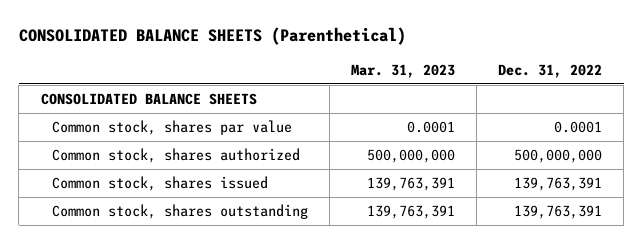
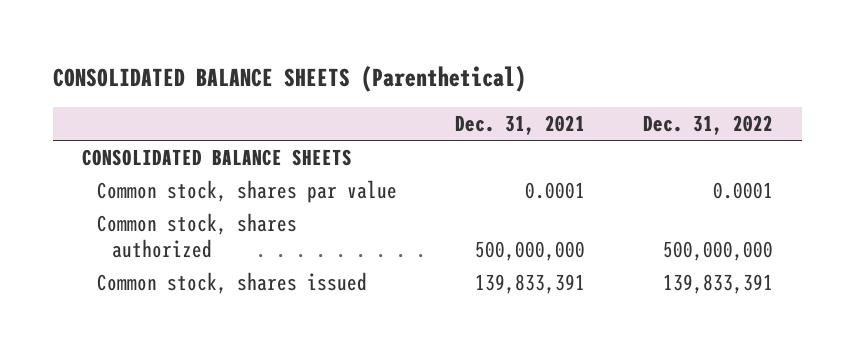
[350,63,455,78] Mar. 31, 2023 -> none
none -> [455,115,586,136] Dec. 31, 2021
[51,204,308,220] Common stock, shares outstanding -> none
[513,177,602,192] 139,763,391 -> [663,273,774,294] 139,833,391

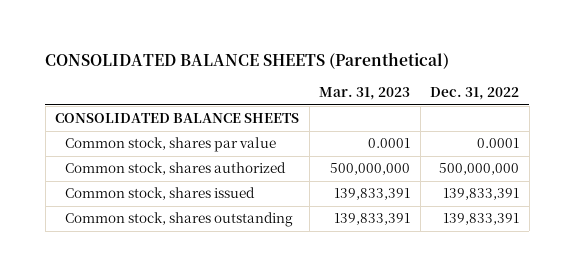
[455,115,586,136] Dec. 31, 2021 -> none
none -> [319,87,411,101] Mar. 31, 2023
none -> [65,212,294,228] Common stock, shares outstanding

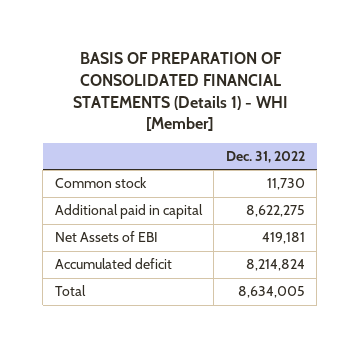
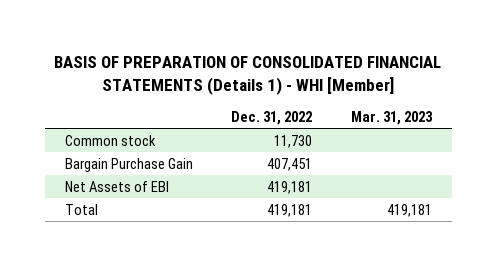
none -> [351,111,434,126] Mar. 31, 2023
[54,204,203,220] Additional paid in capital -> none
none -> [64,157,193,172] Bargain Purchase Gain
[54,258,172,270] Accumulated deficit -> none
[237,286,305,299] 8,634,005 -> [267,203,313,217] 419,181

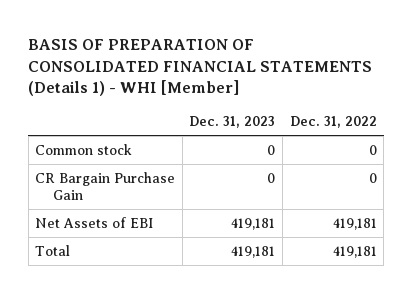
[351,111,434,126] Mar. 31, 2023 -> none
none -> [189,116,276,129] Dec. 31, 2023
[274,134,313,148] 11,730 -> [368,144,377,155] 0
[64,157,193,172] Bargain Purchase Gain -> [35,171,176,200] CR Bargain Purchase Gain
[267,157,313,171] 407,451 -> [368,172,377,183] 0

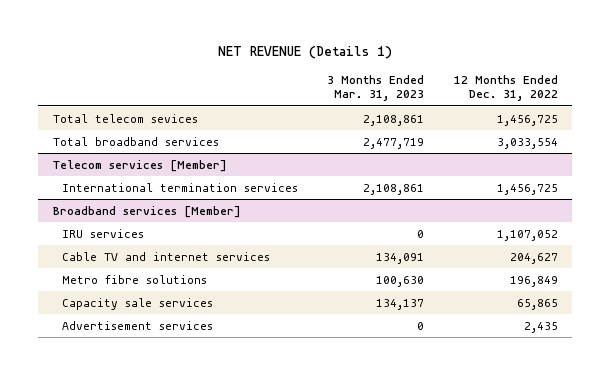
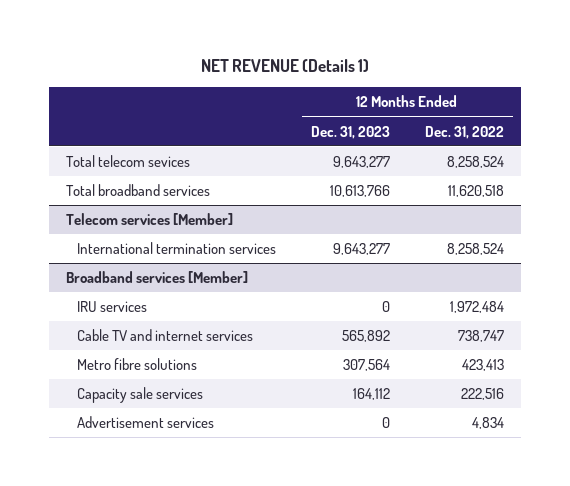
[327,74,425,102] 3 Months Ended Mar. 31, 2023 -> none
none -> [310,125,390,139] Dec. 31, 2023
[496,114,558,126] 1,456,725 -> [446,156,504,169] 8,258,524
[496,137,558,149] 3,033,554 -> [447,185,504,198] 11,620,518
[496,183,558,195] 1,456,725 -> [446,243,504,256] 8,258,524
[496,229,558,241] 1,107,052 -> [449,301,504,314] 1,972,484
[509,252,558,264] 204,627 -> [457,330,504,343] 738,747
[509,275,558,287] 196,849 -> [461,359,504,372] 423,413
[516,298,558,310] 65,865 -> [460,388,504,401] 222,516
[523,321,558,333] 2,435 -> [471,417,504,430] 4,834

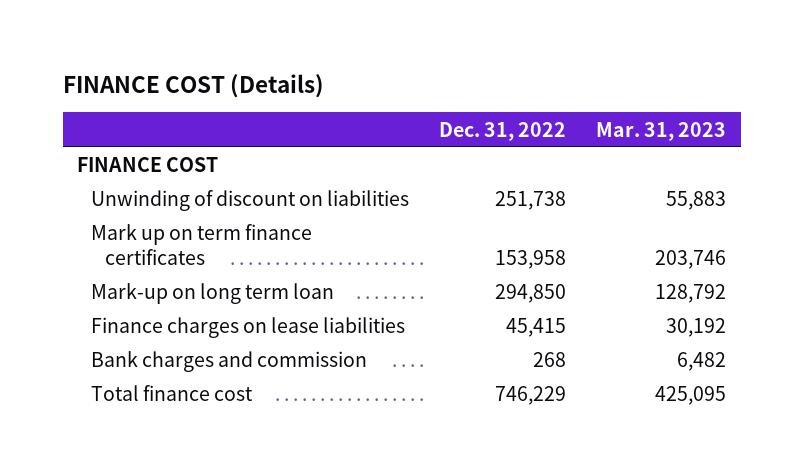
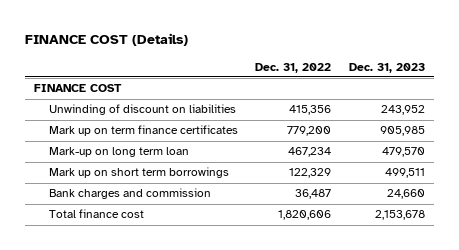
[595,121,726,141] Mar. 31, 2023 -> none
none -> [348,62,425,73] Dec. 31, 2023
[91,317,406,339] Finance charges on lease liabilities -> none
[495,191,567,211] 251,738 -> [289,105,332,116] 415,356
[495,250,567,270] 153,958 -> [287,126,332,137] 779,200
[495,284,567,304] 294,850 -> [288,147,332,158] 467,234
none -> [49,167,230,179] Mark up on short term borrowings
[533,352,567,368] 268 -> [295,189,332,200] 36,487
[495,386,567,406] 746,229 -> [278,210,332,221] 1,820,606

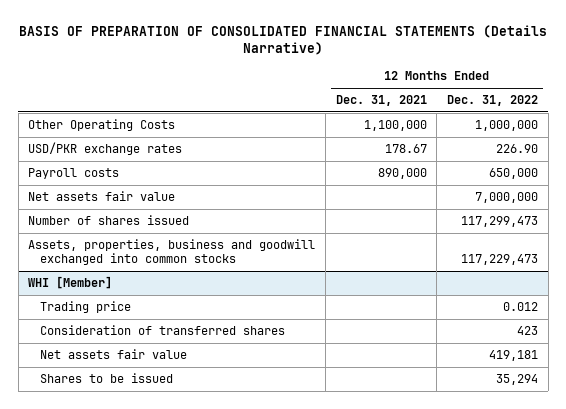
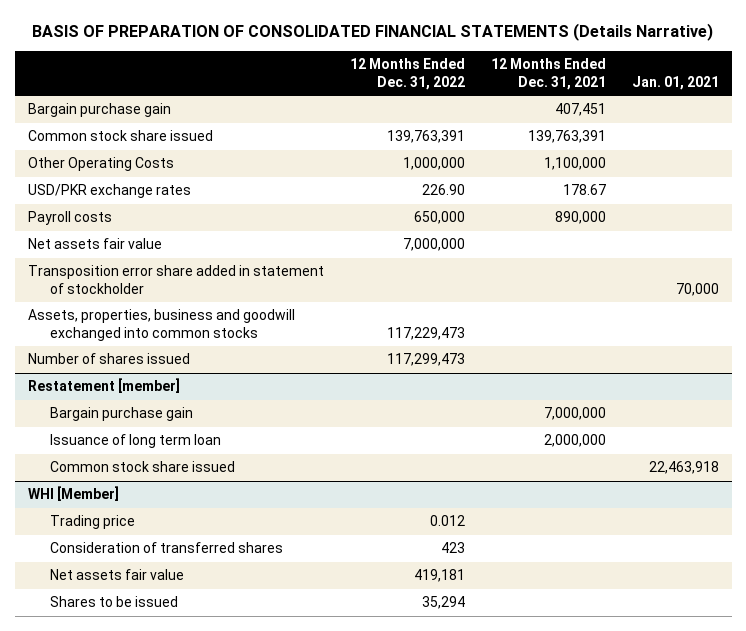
none -> [631,75,719,90] Jan. 01, 2021
none -> [27,103,171,118] Bargain purchase gain
none -> [27,130,213,142] Common stock share issued
none -> [27,265,324,294] Transposition error share added in statement of stockholder
[28,214,190,225] Number of shares issued -> [27,353,190,365] Number of shares issued
none -> [27,378,180,394] Restatement [member]
none -> [49,407,193,422] Bargain purchase gain
none -> [49,434,221,449] Issuance of long term loan
none -> [49,461,235,473] Common stock share issued

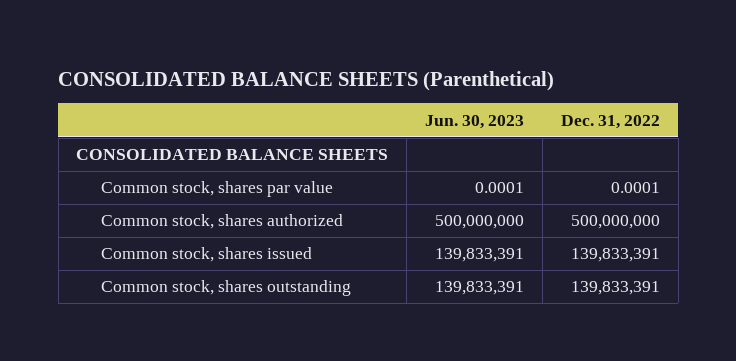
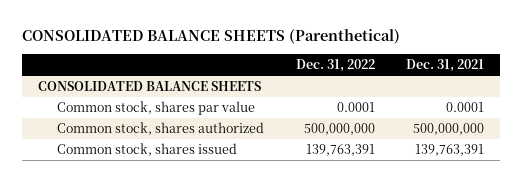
[425,114,525,129] Jun. 30, 2023 -> none
none -> [406,59,485,73] Dec. 31, 2021
[101,280,352,297] Common stock, shares outstanding -> none
[570,248,660,263] 139,833,391 -> [305,144,375,157] 139,763,391

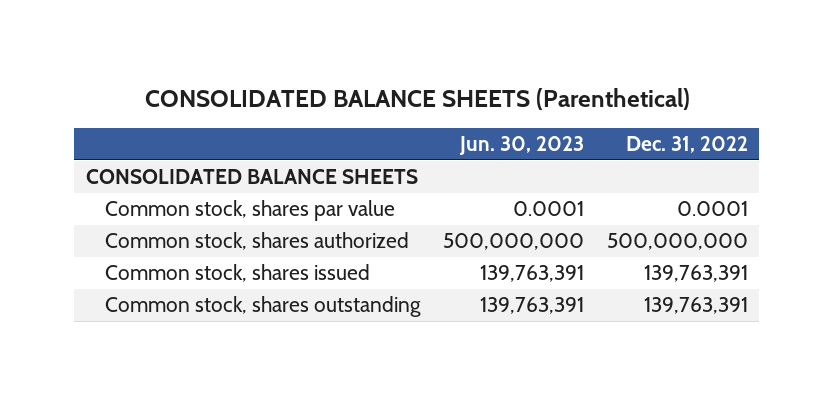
[406,59,485,73] Dec. 31, 2021 -> none
none -> [458,136,584,156] Jun. 30, 2023
none -> [104,296,421,318] Common stock, shares outstanding

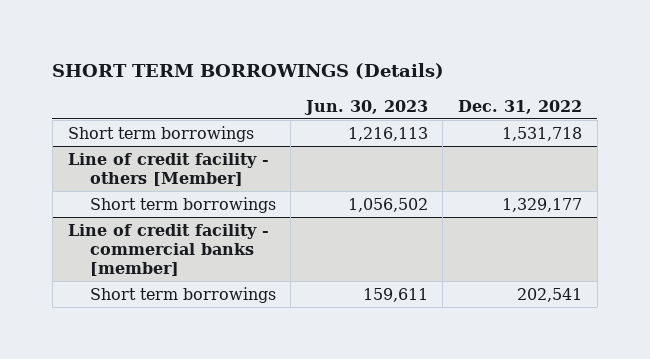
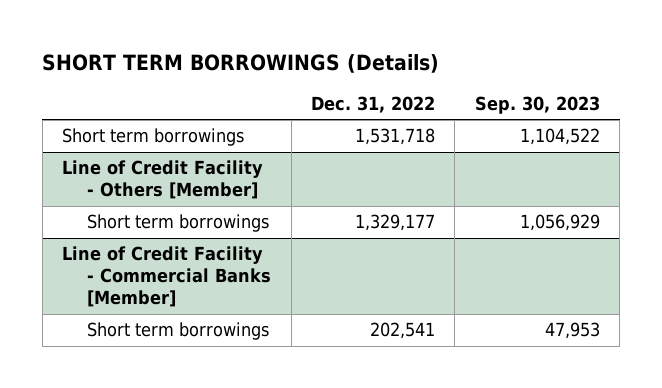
[303,99,428,115] Jun. 30, 2023 -> none
none -> [474,95,600,114] Sep. 30, 2023
[67,152,269,187] Line of credit facility - others [Member] -> [62,160,264,200] Line of Credit Facility - Others [Member]
[67,223,269,277] Line of credit facility - commercial banks [member] -> [62,246,272,308] Line of Credit Facility - Commercial Banks [Member]

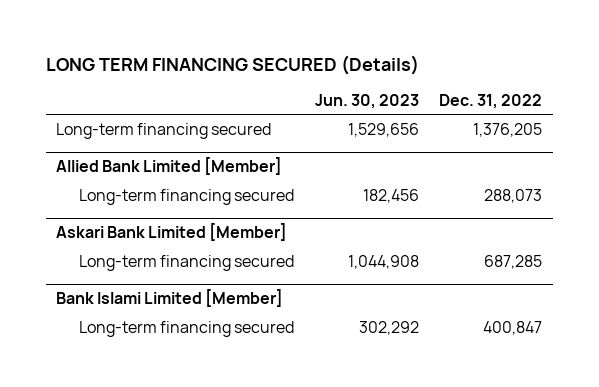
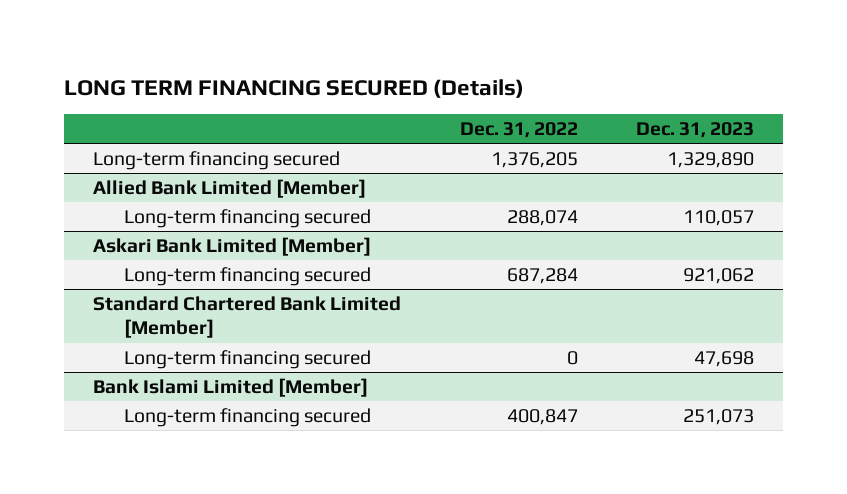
[314,94,419,110] Jun. 30, 2023 -> none
none -> [635,122,754,139] Dec. 31, 2023
[484,188,543,203] 288,073 -> [506,209,578,226] 288,074
[484,254,543,269] 687,285 -> [506,267,578,284] 687,284
none -> [93,295,402,339] Standard Chartered Bank Limited [Member]
none -> [123,349,371,369] Long-term financing secured

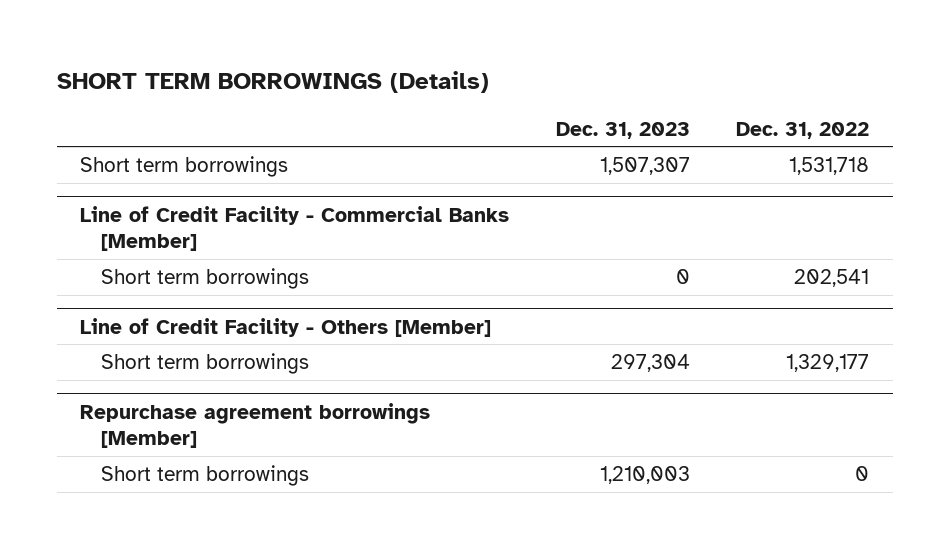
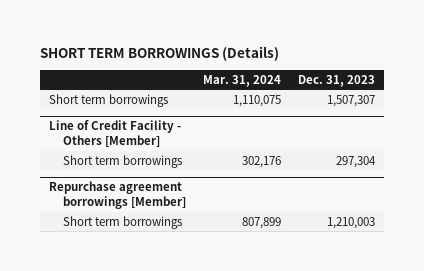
[736,121,870,139] Dec. 31, 2022 -> none
none -> [203,74,282,87] Mar. 31, 2024
[79,205,509,252] Line of Credit Facility - Commercial Banks [Member] -> none
[100,268,309,290] Short term borrowings -> none

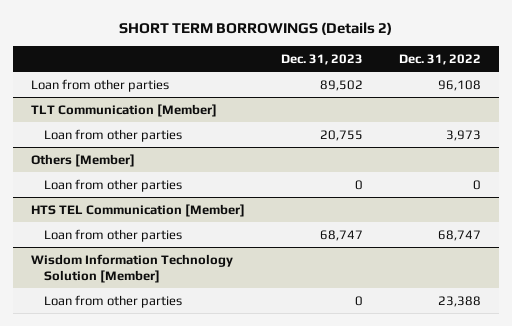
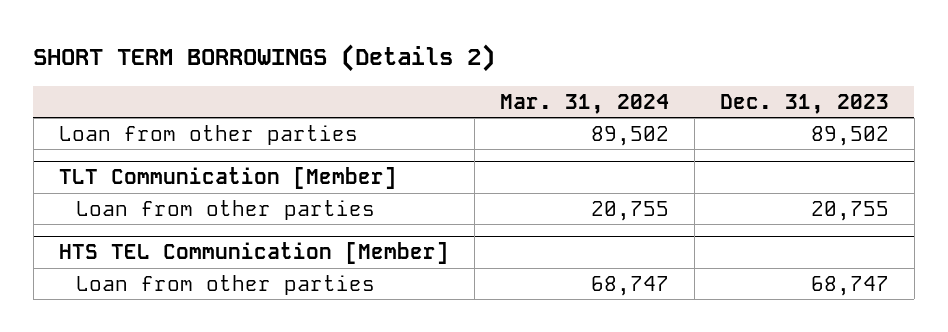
[398,53,481,65] Dec. 31, 2022 -> none
none -> [499,93,669,114] Mar. 31, 2024
[31,153,136,167] Others [Member] -> none
[43,178,182,192] Loan from other parties -> none
[31,253,234,283] Wisdom Information Technology Solution [Member] -> none
[43,294,182,308] Loan from other parties -> none

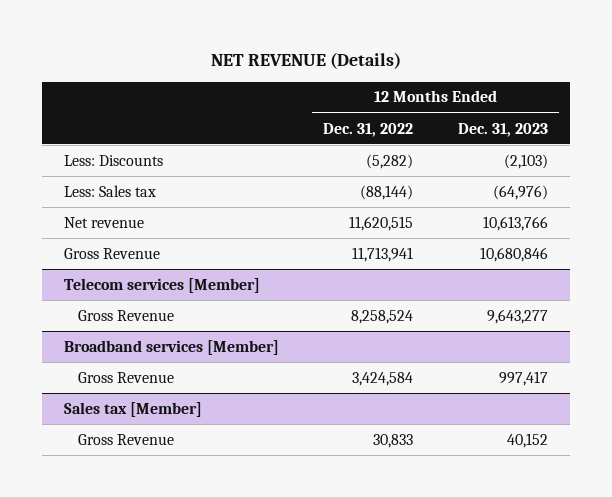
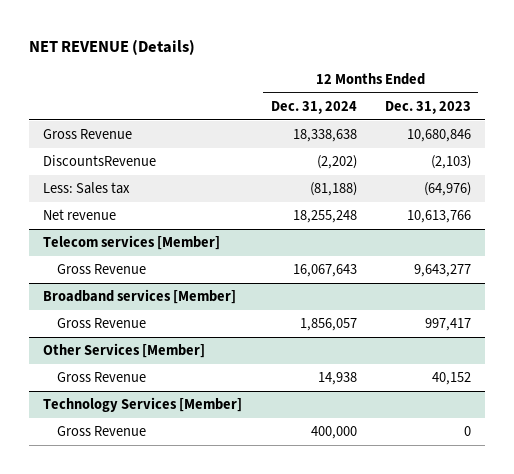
[323,122,414,137] Dec. 31, 2022 -> none
none -> [270,101,357,115] Dec. 31, 2024
[63,247,160,259] Gross Revenue -> [43,129,133,140] Gross Revenue
[63,154,163,166] Less: Discounts -> [43,155,157,167] DiscountsRevenue
[63,401,202,417] Sales tax [Member] -> none
none -> [43,343,206,359] Other Services [Member]
none -> [43,397,243,413] Technology Services [Member]
none -> [56,426,146,437] Gross Revenue

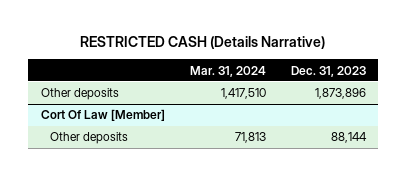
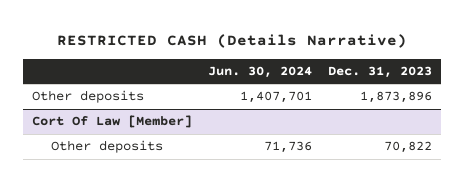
[189,65,266,77] Mar. 31, 2024 -> none
none -> [208,66,313,79] Jun. 30, 2024
[330,132,367,144] 88,144 -> [384,141,433,154] 70,822

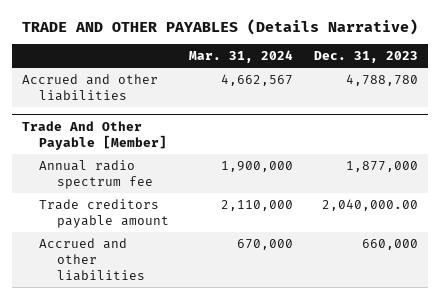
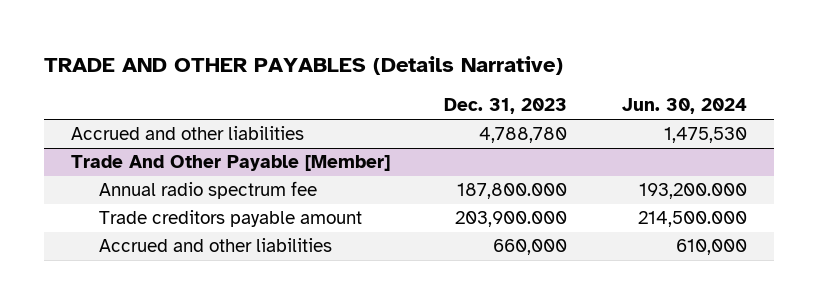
[189,50,294,64] Mar. 31, 2024 -> none
none -> [621,98,747,115] Jun. 30, 2024
[346,160,419,172] 1,877,000 -> [457,183,568,200] 187,800.000
[322,198,419,211] 2,040,000.00 -> [455,211,568,228] 203,900.000

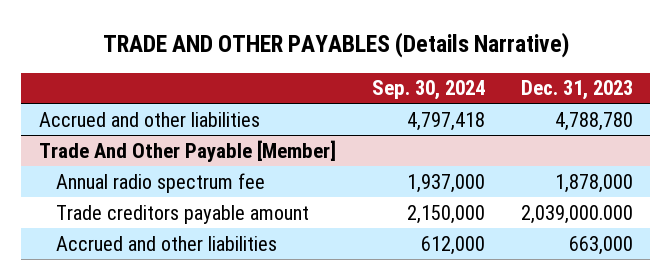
[621,98,747,115] Jun. 30, 2024 -> none
none -> [371,80,485,101] Sep. 30, 2024
[457,183,568,200] 187,800.000 -> [554,173,633,193] 1,878,000
[455,211,568,228] 203,900.000 -> [520,204,633,224] 2,039,000.000
[493,239,568,256] 660,000 -> [568,235,633,255] 663,000

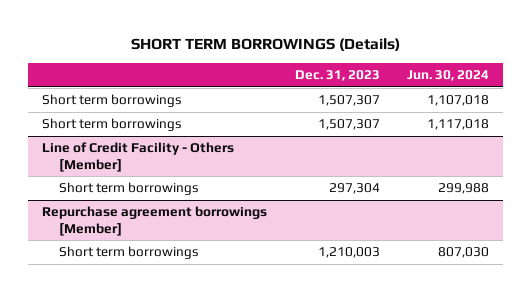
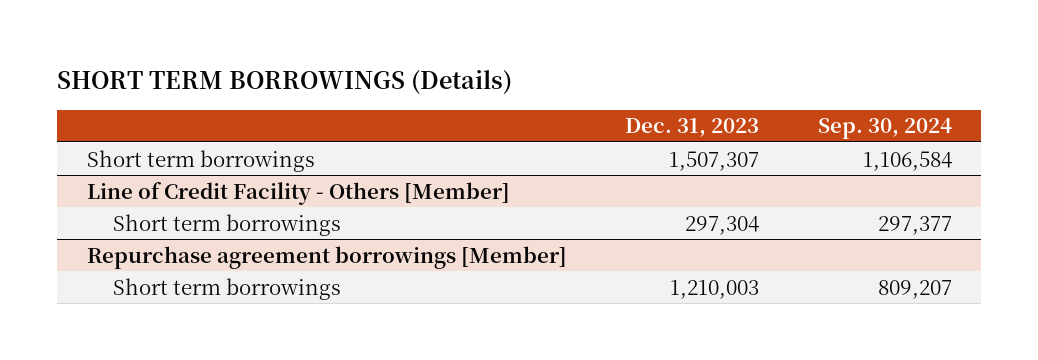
[407,70,490,82] Jun. 30, 2024 -> none
none -> [817,118,952,140] Sep. 30, 2024
[41,118,182,132] Short term borrowings -> none

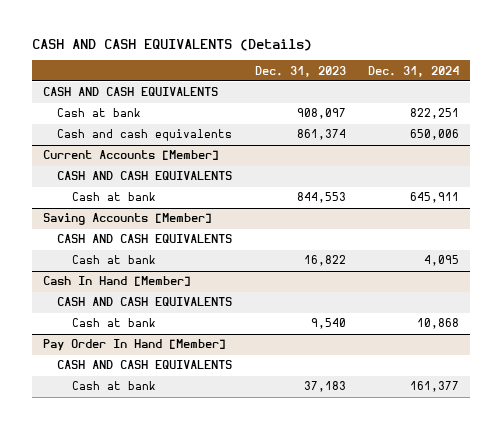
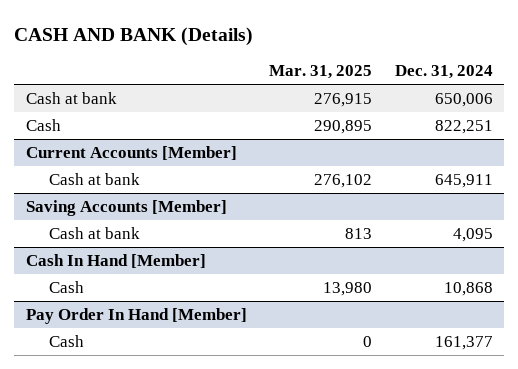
[31,38,312,51] CASH AND CASH EQUIVALENTS (Details) -> [14,26,254,46] CASH AND BANK (Details)
[254,65,346,77] Dec. 31, 2023 -> none
none -> [269,65,373,80] Mar. 31, 2025
[42,87,218,97] CASH AND CASH EQUIVALENTS -> none
[57,129,233,142] Cash and cash equivalents -> none
[409,108,459,120] 822,251 -> [434,92,493,107] 650,006
none -> [25,118,61,131] Cash
[57,171,233,181] CASH AND CASH EQUIVALENTS -> none
[57,234,233,244] CASH AND CASH EQUIVALENTS -> none
[57,297,233,307] CASH AND CASH EQUIVALENTS -> none
[71,318,156,328] Cash at bank -> [48,280,84,293] Cash
[57,360,233,370] CASH AND CASH EQUIVALENTS -> none
[71,381,156,391] Cash at bank -> [48,334,84,347] Cash

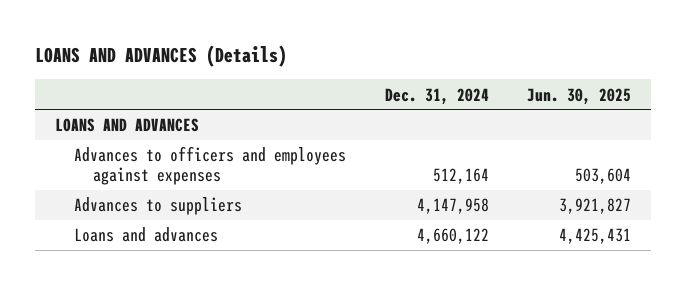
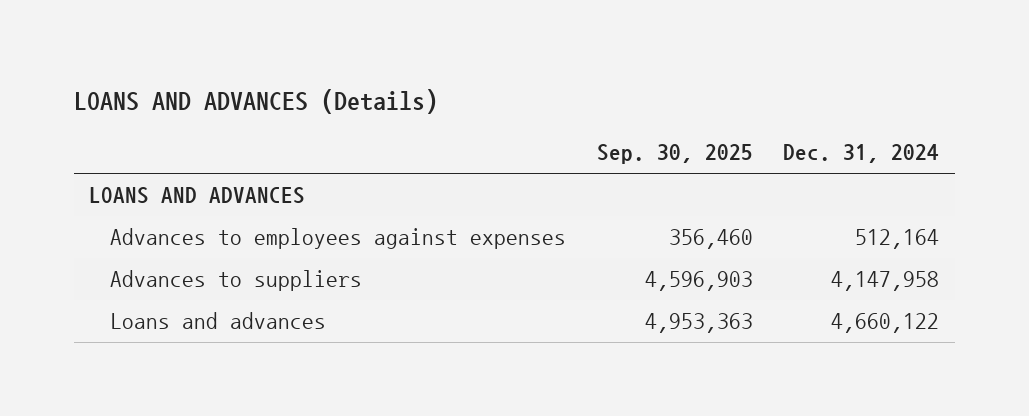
[527,87,632,105] Jun. 30, 2025 -> none
none -> [596,144,753,165] Sep. 30, 2025
[73,146,346,186] Advances to officers and employees against expenses -> [110,228,567,250] Advances to employees against expenses

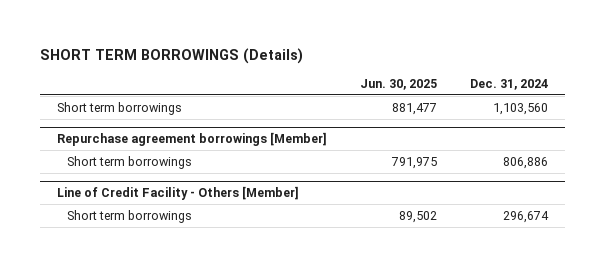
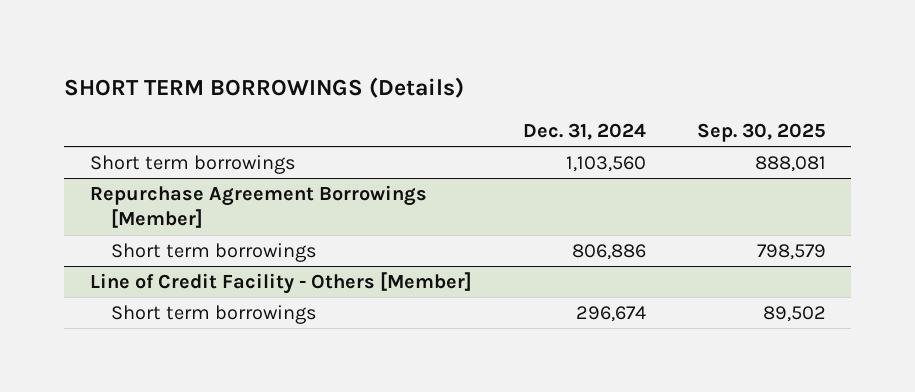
[359,78,437,90] Jun. 30, 2025 -> none
none -> [696,122,826,142] Sep. 30, 2025
[56,131,327,146] Repurchase agreement borrowings [Member] -> [89,184,427,229] Repurchase Agreement Borrowings [Member]

